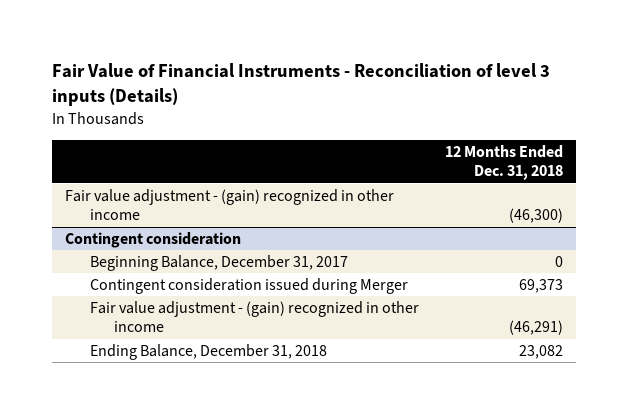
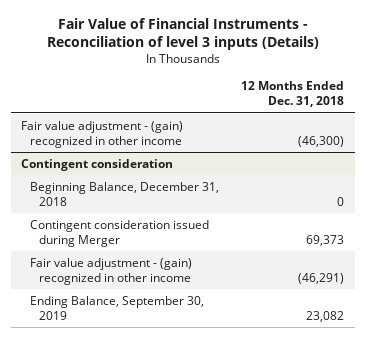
[89,254,348,271] Beginning Balance, December 31, 2017 -> [30,181,220,206] Beginning Balance, December 31, 2018
[89,343,327,360] Ending Balance, December 31, 2018 -> [30,295,205,320] Ending Balance, September 30, 2019

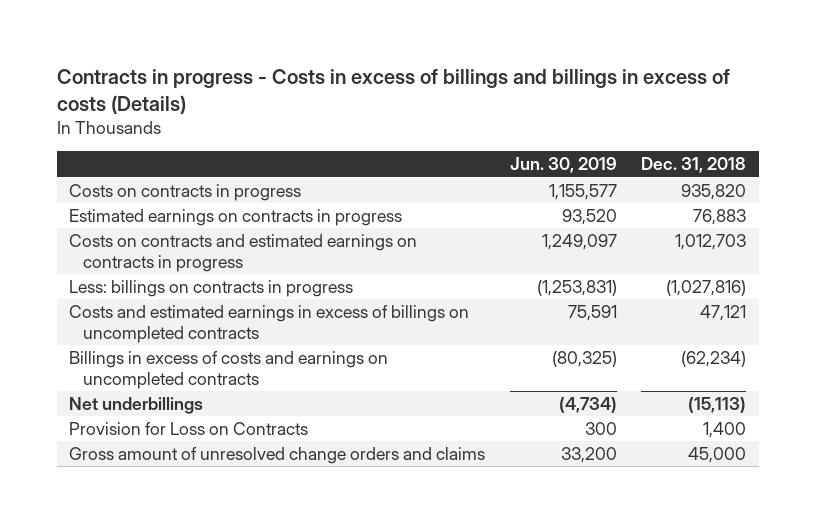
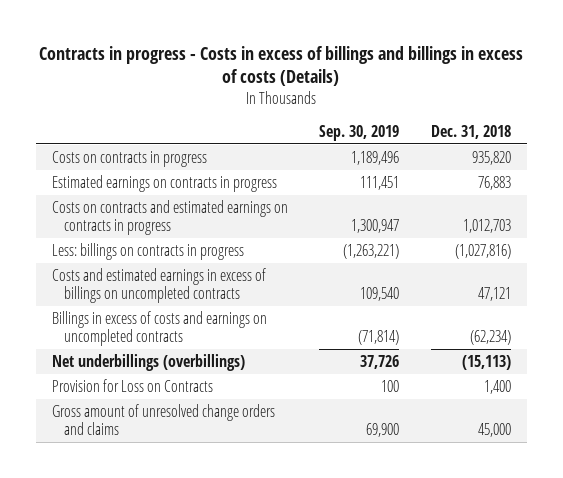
[509,157,617,174] Jun. 30, 2019 -> none
none -> [319,125,400,142] Sep. 30, 2019
[68,396,203,414] Net underbillings -> [51,353,245,371] Net underbillings (overbillings)

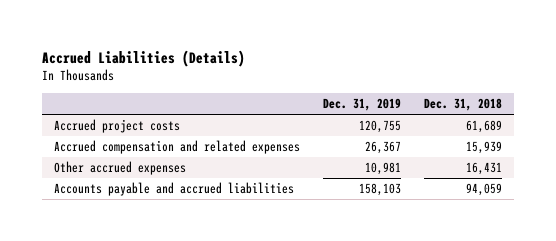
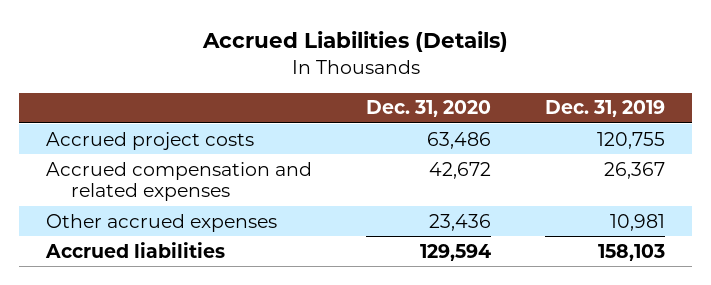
[424,98,503,112] Dec. 31, 2018 -> none
none -> [366,100,492,118] Dec. 31, 2020
[53,182,294,197] Accounts payable and accrued liabilities -> [44,241,225,258] Accrued liabilities

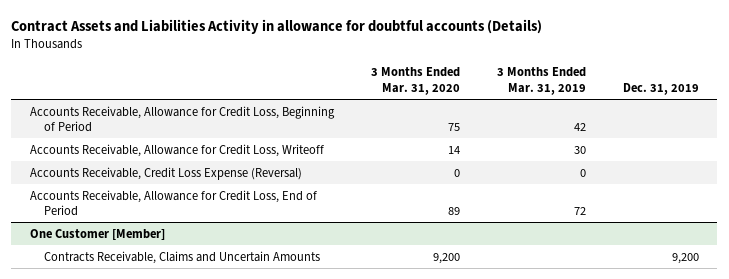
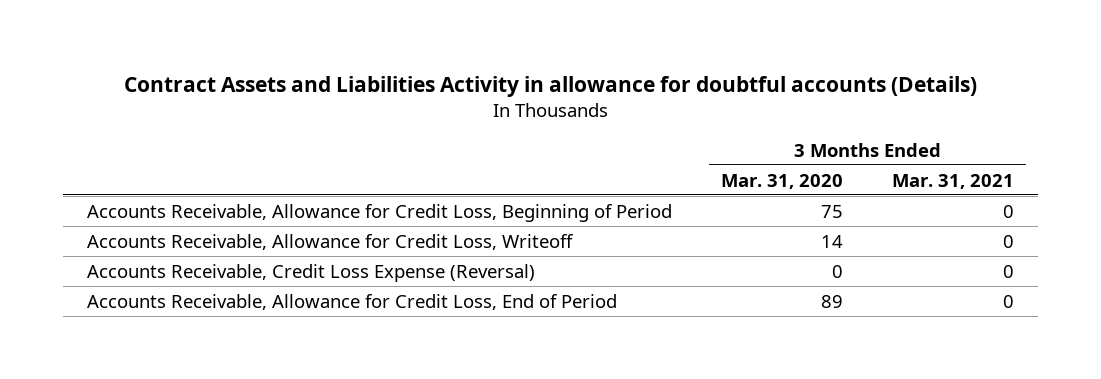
[496,67,586,96] 3 Months Ended Mar. 31, 2019 -> none
[622,83,699,96] Dec. 31, 2019 -> none
none -> [891,173,1014,189] Mar. 31, 2021
[29,228,165,240] One Customer [Member] -> none
[43,250,320,264] Contracts Receivable, Claims and Uncertain Amounts -> none

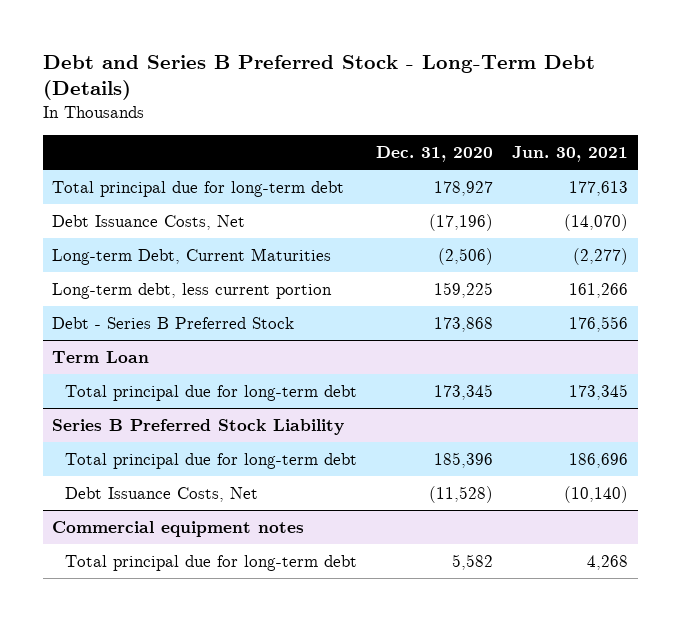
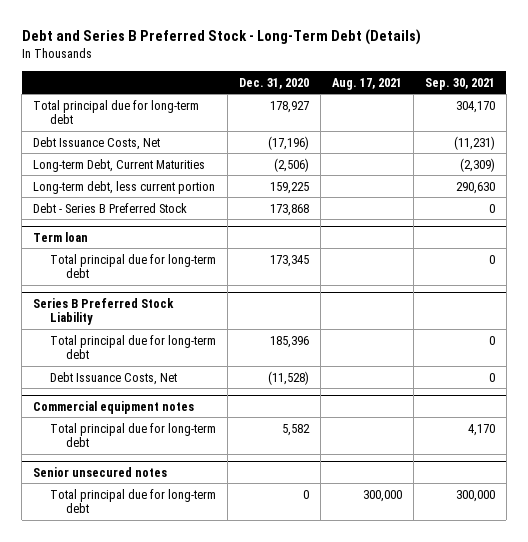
[511,145,628,162] Jun. 30, 2021 -> none
none -> [331,77,402,90] Aug. 17, 2021
none -> [424,77,495,90] Sep. 30, 2021
[52,350,150,363] Term Loan -> [33,231,89,242] Term loan
none -> [33,466,168,477] Senior unsecured notes
none -> [49,488,216,514] Total principal due for long-term debt

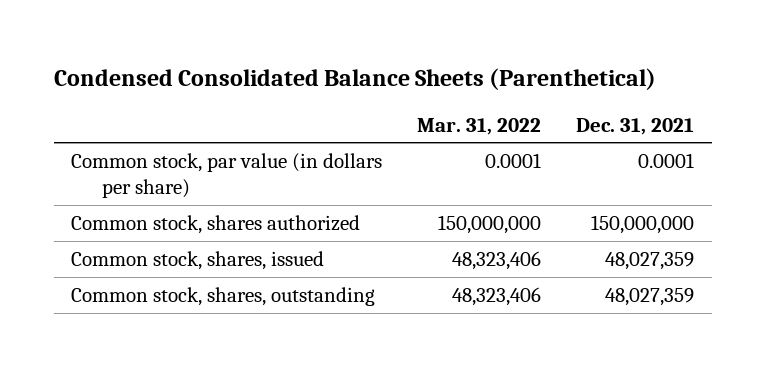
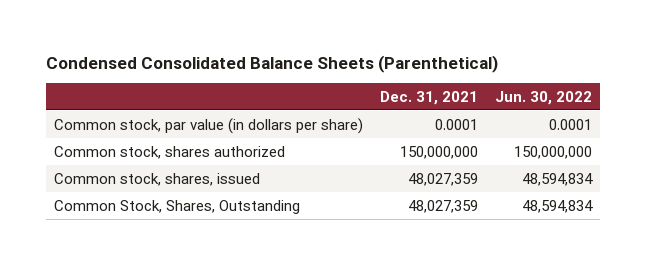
[417,117,542,135] Mar. 31, 2022 -> none
none -> [494,90,592,105] Jun. 30, 2022
[71,286,376,306] Common stock, shares, outstanding -> [53,199,300,214] Common Stock, Shares, Outstanding

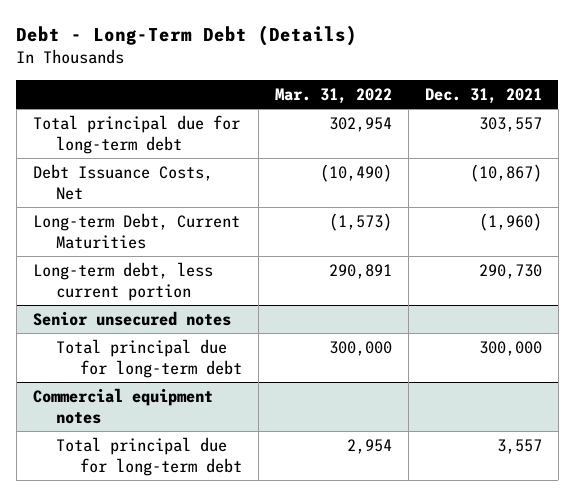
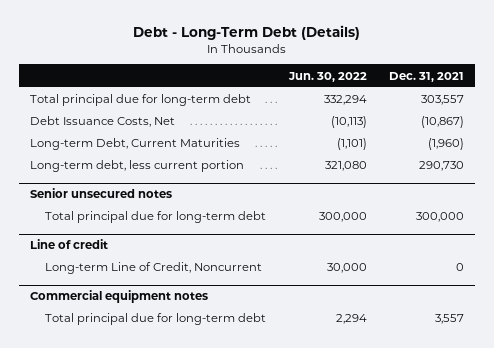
[274,87,392,104] Mar. 31, 2022 -> none
none -> [287,71,367,82] Jun. 30, 2022
none -> [30,239,109,250] Line of credit
none -> [45,262,263,275] Long-term Line of Credit, Noncurrent

